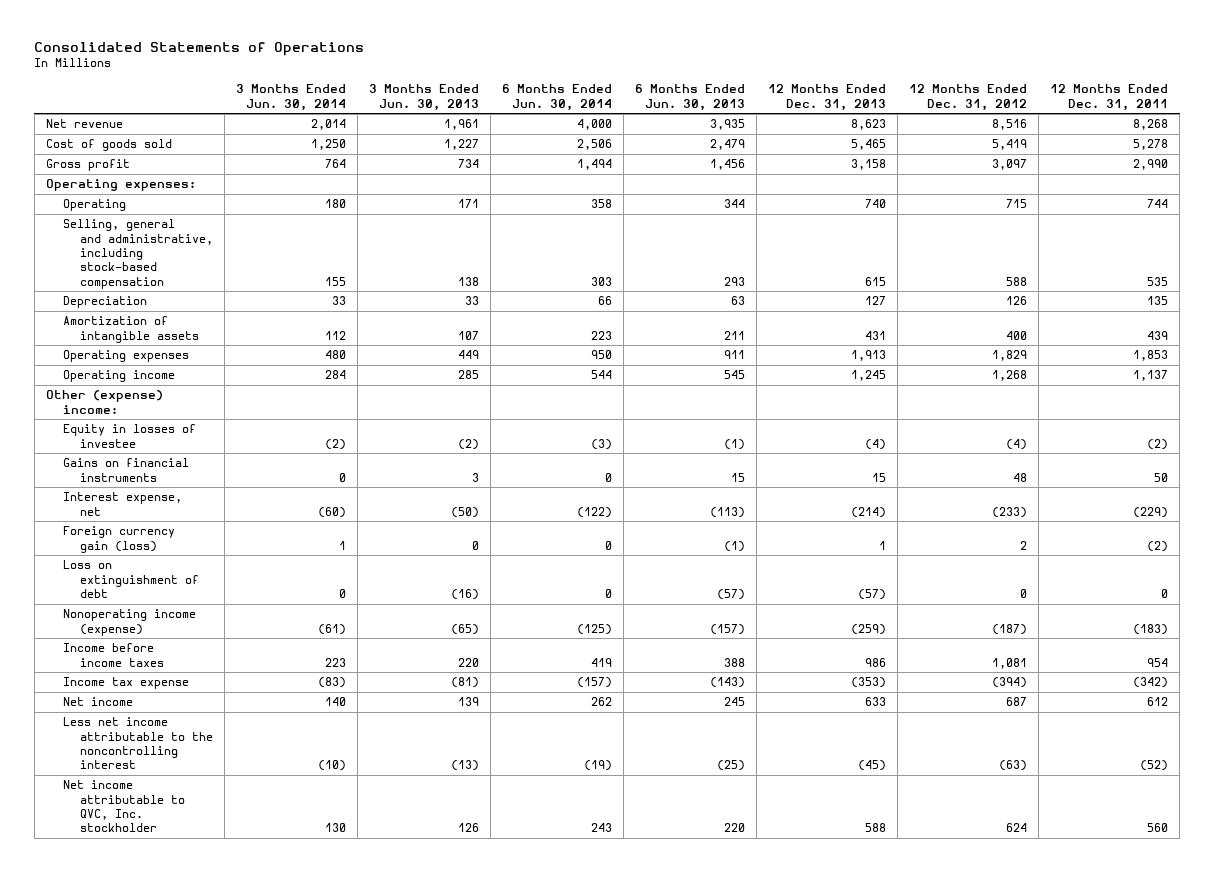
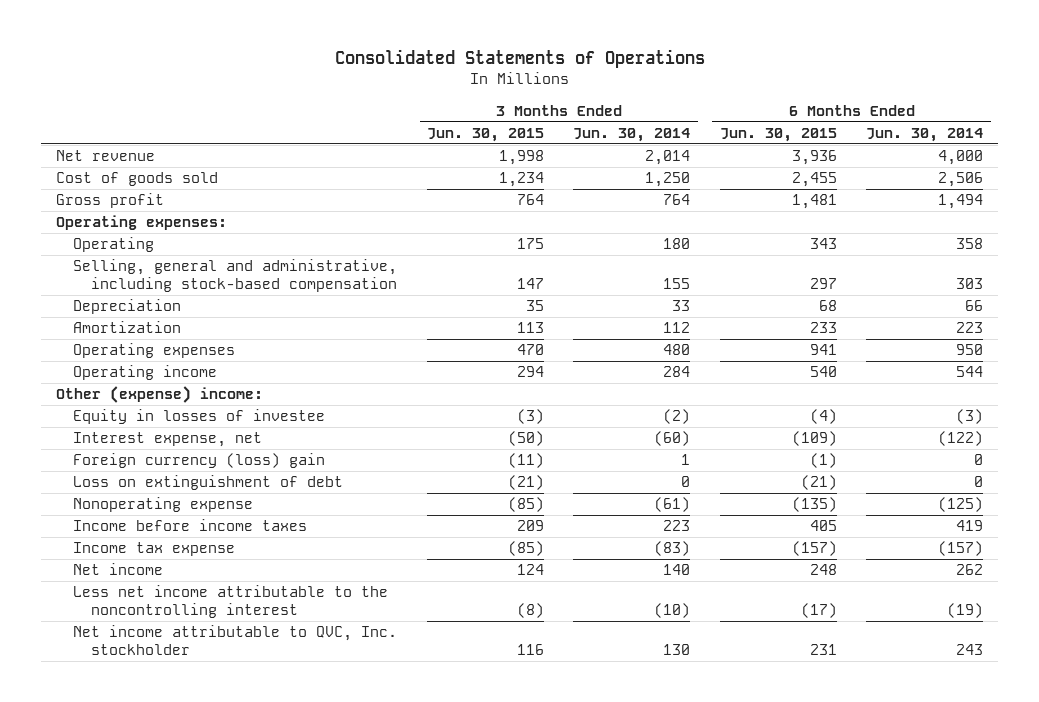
[369,84,480,111] 3 Months Ended Jun. 30, 2013 -> none
[635,84,746,111] 6 Months Ended Jun. 30, 2013 -> none
[768,84,887,111] 12 Months Ended Dec. 31, 2013 -> none
[909,84,1028,111] 12 Months Ended Dec. 31, 2012 -> none
[1050,84,1169,111] 12 Months Ended Dec. 31, 2011 -> none
none -> [426,127,544,142] Jun. 30, 2015
none -> [719,127,837,142] Jun. 30, 2015
[62,316,200,343] Amortization of intangible assets -> [73,321,182,334] Amortization
[62,458,189,482] Gains on financial instruments -> none
[62,526,175,553] Foreign currency gain (loss) -> [73,453,326,469] Foreign currency (loss) gain
[62,609,196,636] Nonoperating income (expense) -> [73,497,254,513] Nonoperating expense

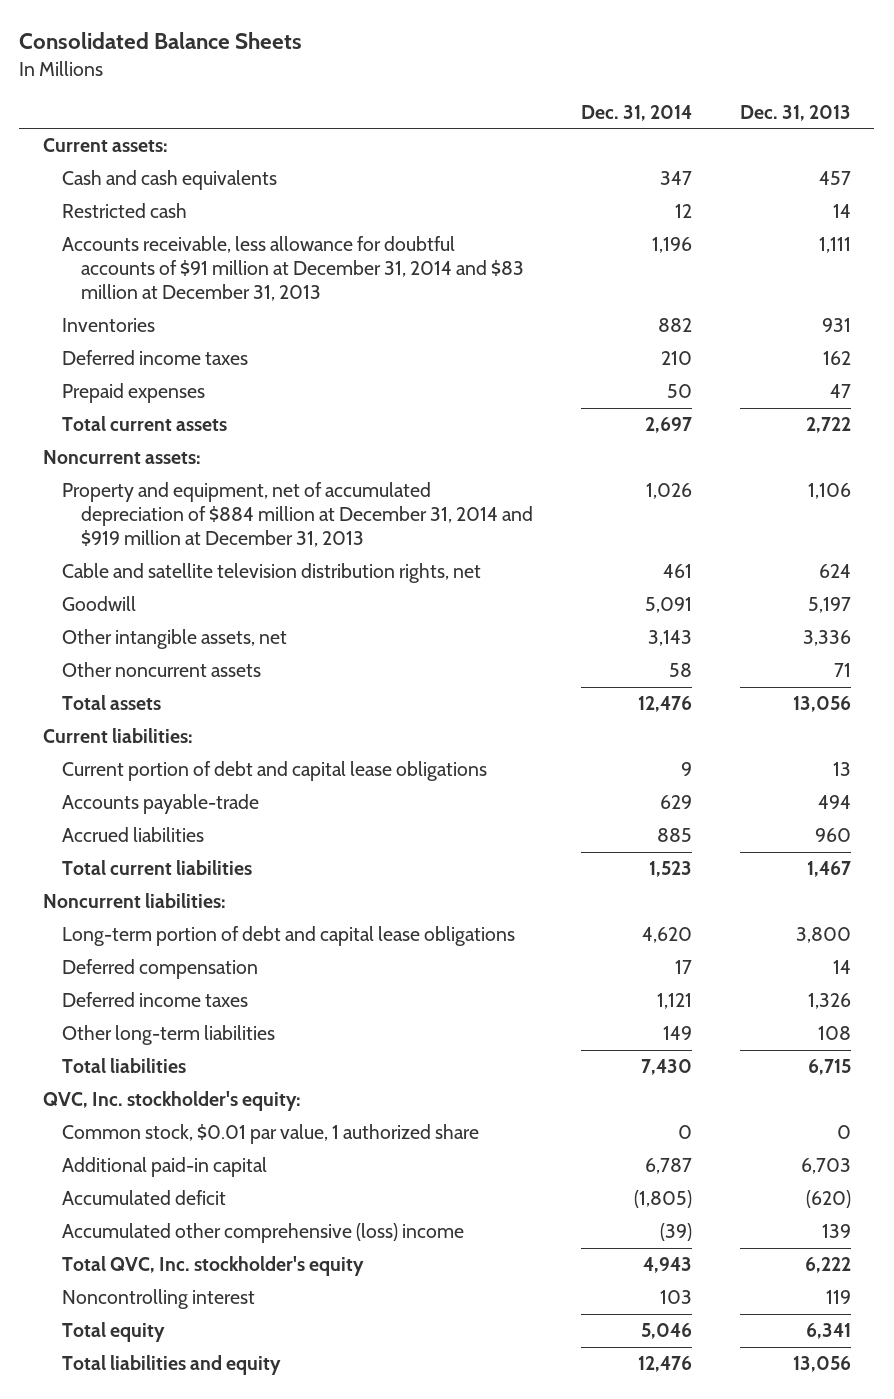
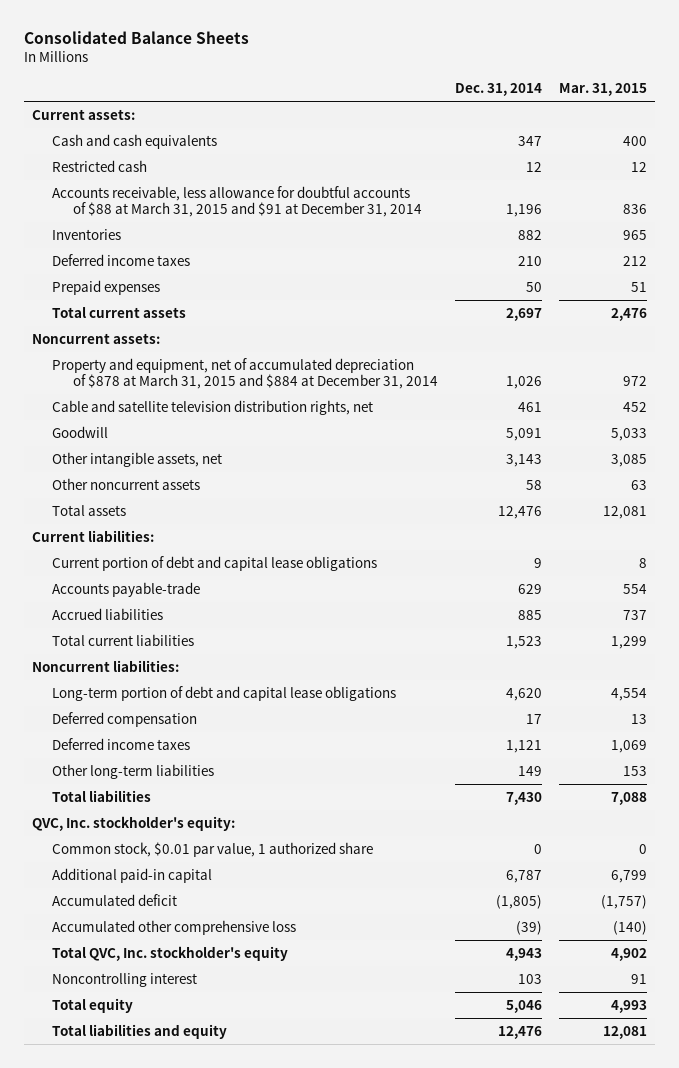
[739,104,851,121] Dec. 31, 2013 -> none
none -> [558,83,647,97] Mar. 31, 2015
[61,236,524,302] Accounts receivable, less allowance for doubtful accounts of $91 million at December 31, 2014 and $83 million at December 31, 2013 -> [52,185,422,218] Accounts receivable, less allowance for doubtful accounts of $88 at March 31, 2015 and $91 at December 31, 2014
[61,482,533,548] Property and equipment, net of accumulated depreciation of $884 million at December 31, 2014 and $919 million at December 31, 2013 -> [52,357,438,390] Property and equipment, net of accumulated depreciation of $878 at March 31, 2015 and $884 at December 31, 2014
[61,1223,464,1244] Accumulated other comprehensive (loss) income -> [52,919,297,935] Accumulated other comprehensive loss

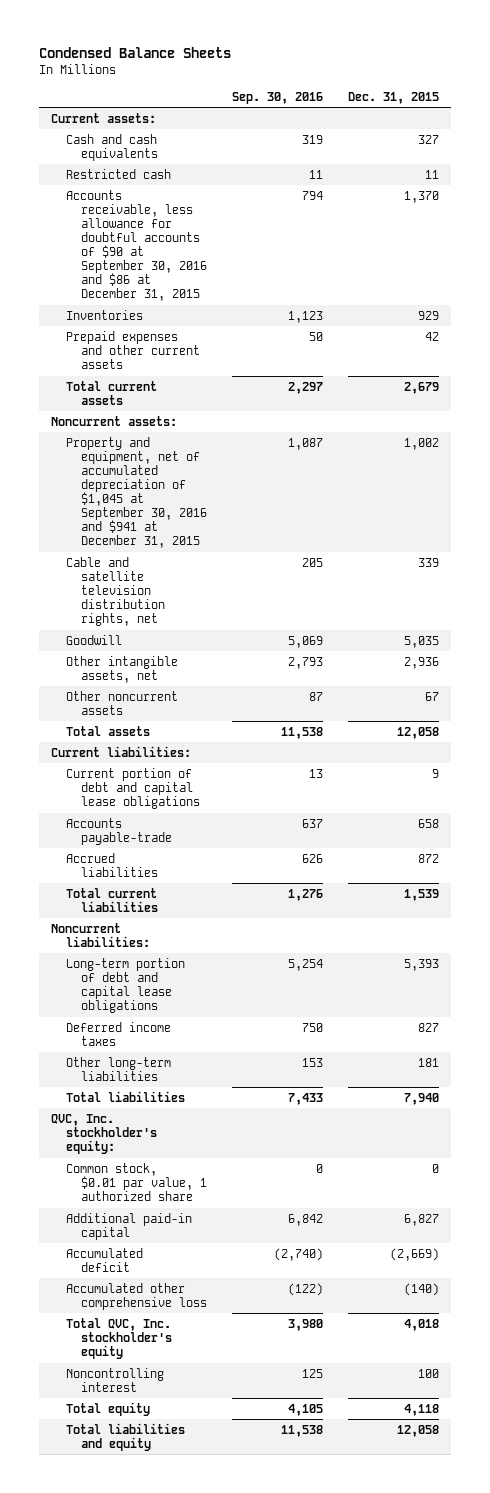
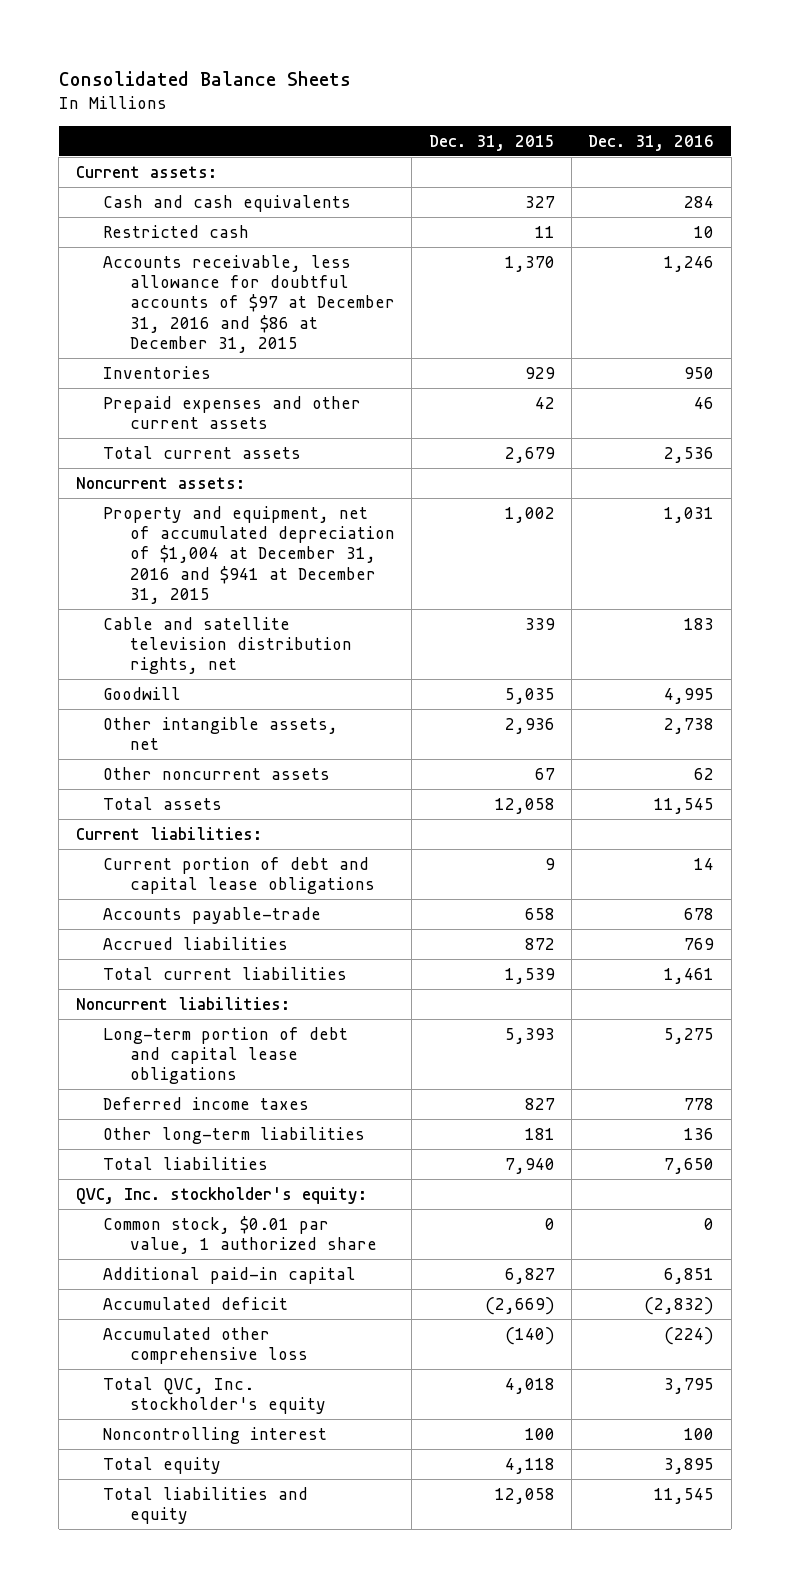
[38,46,231,58] Condensed Balance Sheets -> [58,70,351,86] Consolidated Balance Sheets
[231,91,323,104] Sep. 30, 2016 -> none
none -> [588,134,715,151] Dec. 31, 2016
[66,189,207,302] Accounts receivable, less allowance for doubtful accounts of $90 at September 30, 2016 and $86 at December 31, 2015 -> [102,254,396,353] Accounts receivable, less allowance for doubtful accounts of $97 at December 31, 2016 and $86 at December 31, 2015
[66,436,207,549] Property and equipment, net of accumulated depreciation of $1,045 at September 30, 2016 and $941 at December 31, 2015 -> [102,505,396,604] Property and equipment, net of accumulated depreciation of $1,004 at December 31, 2016 and $941 at December 31, 2015

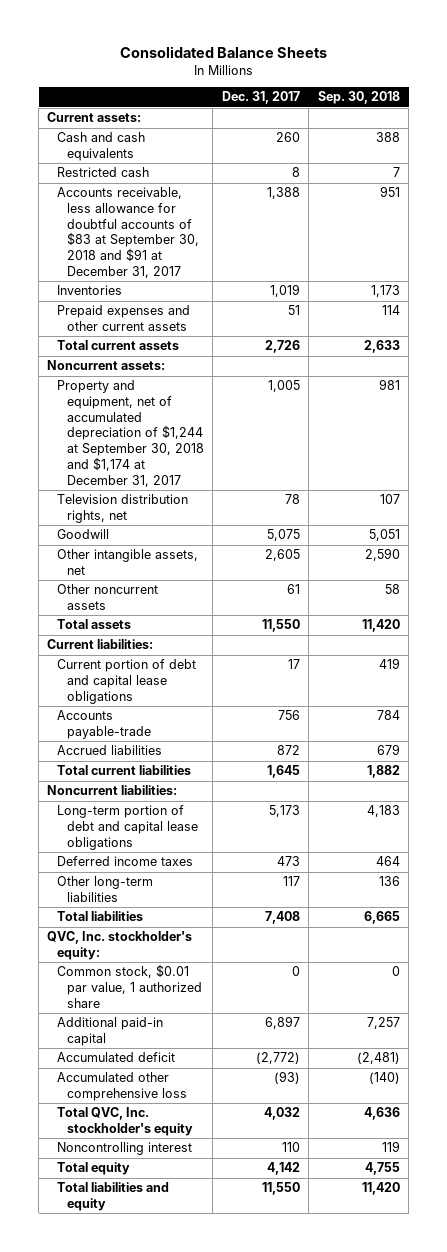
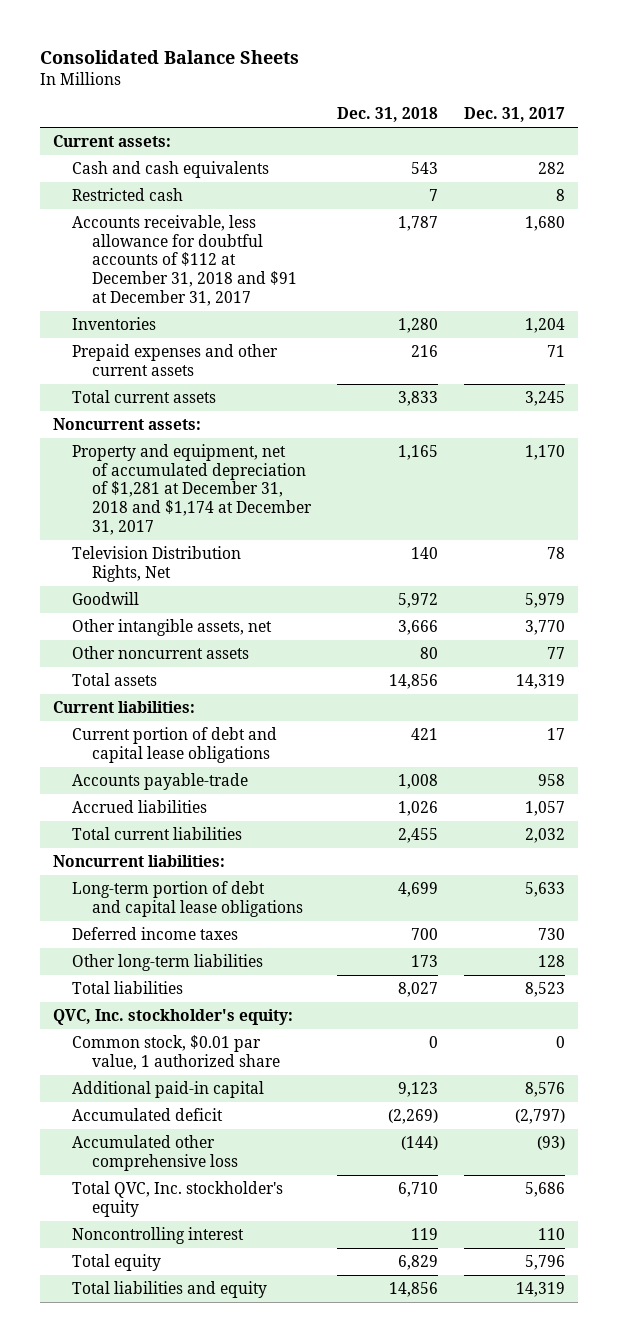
[317,91,400,105] Sep. 30, 2018 -> none
none -> [337,107,439,123] Dec. 31, 2018
[275,132,300,143] 260 -> [538,162,566,175] 282
[57,187,200,278] Accounts receivable, less allowance for doubtful accounts of $83 at September 30, 2018 and $91 at December 31, 2017 -> [72,215,298,306] Accounts receivable, less allowance for doubtful accounts of $112 at December 31, 2018 and $91 at December 31, 2017
[266,187,300,200] 1,388 -> [525,216,566,232] 1,680
[269,284,300,298] 1,019 -> [525,318,566,334] 1,204
[287,305,300,316] 51 -> [547,345,566,358] 71
[264,340,300,354] 2,726 -> [525,391,566,407] 3,245
[57,380,205,487] Property and equipment, net of accumulated depreciation of $1,244 at September 30, 2018 and $1,174 at December 31, 2017 -> [72,444,313,535] Property and equipment, net of accumulated depreciation of $1,281 at December 31, 2018 and $1,174 at December 31, 2017
[267,380,300,393] 1,005 -> [525,445,566,461] 1,170
[57,494,189,524] Television distribution rights, net -> [72,546,242,582] Television Distribution Rights, Net
[266,529,300,542] 5,075 -> [525,593,566,609] 5,979
[264,549,300,562] 2,605 -> [525,620,566,636] 3,770
[286,584,300,595] 61 -> [547,647,566,660] 77
[261,619,300,633] 11,550 -> [516,674,566,690] 14,319
[277,710,300,721] 756 -> [538,774,566,787] 958
[276,745,300,756] 872 -> [525,801,566,817] 1,057
[266,765,300,779] 1,645 -> [525,828,566,844] 2,032
[268,805,300,818] 5,173 -> [525,882,566,898] 5,633
[276,856,300,867] 473 -> [538,928,566,941] 730
[282,876,300,887] 117 -> [538,955,566,968] 128
[264,911,300,925] 7,408 -> [525,982,566,998] 8,523
[264,1016,300,1030] 6,897 -> [525,1082,566,1098] 8,576
[255,1052,300,1065] (2,772) -> [515,1109,566,1125] (2,797)
[263,1107,300,1121] 4,032 -> [525,1182,566,1198] 5,686
[266,1162,300,1176] 4,142 -> [525,1255,566,1271] 5,796
[261,1182,300,1196] 11,550 -> [516,1282,566,1298] 14,319

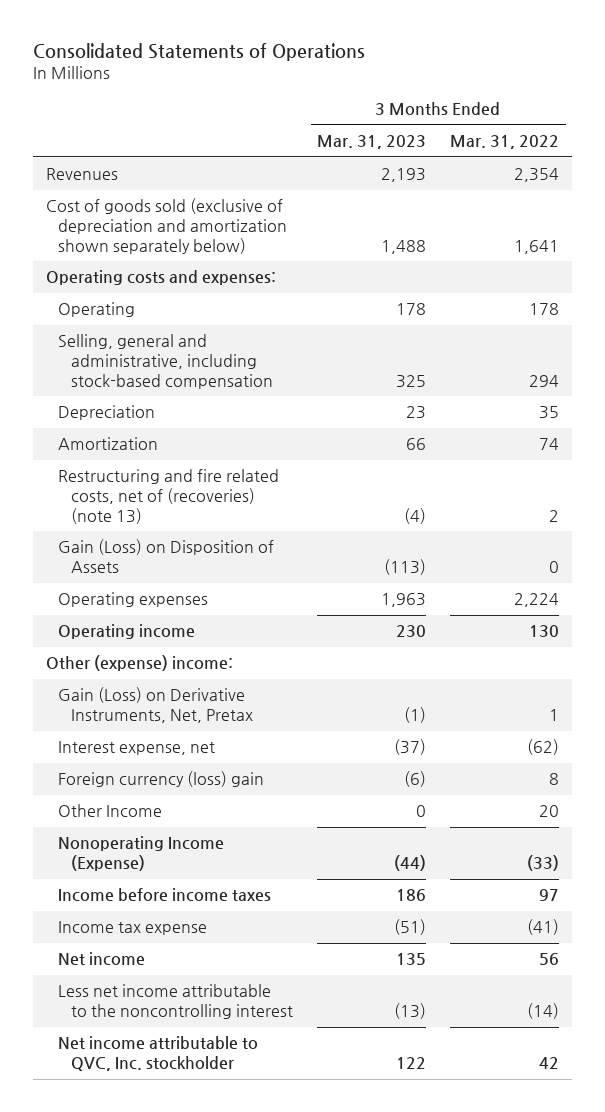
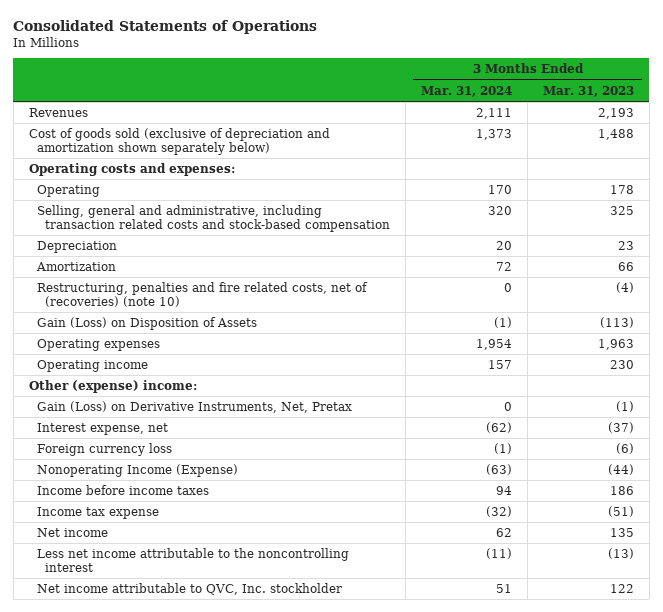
[450,135,560,150] Mar. 31, 2022 -> none
none -> [421,85,513,97] Mar. 31, 2024
[58,334,273,390] Selling, general and administrative, including stock-based compensation -> [36,204,391,232] Selling, general and administrative, including transaction related costs and stock-based compensation
[58,469,280,525] Restructuring and fire related costs, net of (recoveries) (note 13) -> [36,281,368,307] Restructuring, penalties and fire related costs, net of (recoveries) (note 10)
[58,804,163,818] Other Income -> none
[58,771,265,788] Foreign currency (loss) gain -> [36,442,172,456] Foreign currency loss

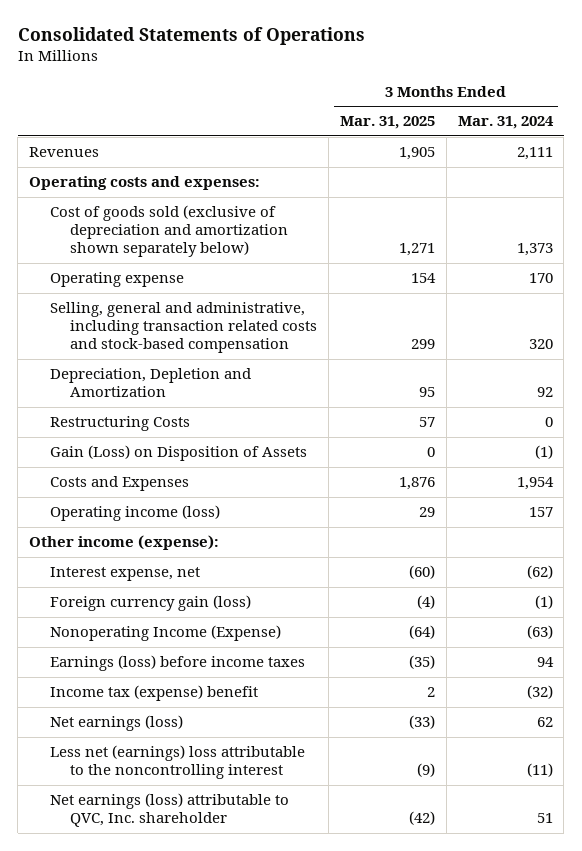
[542,85,634,97] Mar. 31, 2023 -> none
none -> [339,116,435,130] Mar. 31, 2025
[28,127,330,155] Cost of goods sold (exclusive of depreciation and amortization shown separately below) -> [49,205,289,258] Cost of goods sold (exclusive of depreciation and amortization shown separately below)
[36,184,100,197] Operating -> [49,272,184,288] Operating expense
[36,240,117,253] Depreciation -> none
[35,261,116,271] Amortization -> none
[36,281,368,307] Restructuring, penalties and fire related costs, net of (recoveries) (note 10) -> none
none -> [49,368,251,398] Depreciation, Depletion and Amortization
none -> [49,416,190,432] Restructuring Costs
[36,400,352,413] Gain (Loss) on Derivative Instruments, Net, Pretax -> none
[36,338,160,351] Operating expenses -> [49,476,189,492] Costs and Expenses
[36,359,148,372] Operating income -> [49,505,220,522] Operating income (loss)
[28,379,197,393] Other (expense) income: -> [29,535,220,551] Other income (expense):
[36,442,172,456] Foreign currency loss -> [49,595,251,612] Foreign currency gain (loss)
[36,484,209,495] Income before income taxes -> [49,655,305,672] Earnings (loss) before income taxes
[36,506,159,519] Income tax expense -> [49,685,258,702] Income tax (expense) benefit
[36,527,108,537] Net income -> [49,715,183,732] Net earnings (loss)
[36,547,349,572] Less net income attributable to the noncontrolling interest -> [49,745,305,780] Less net (earnings) loss attributable to the noncontrolling interest
[36,582,342,595] Net income attributable to QVC, Inc. stockholder -> [49,793,289,828] Net earnings (loss) attributable to QVC, Inc. shareholder

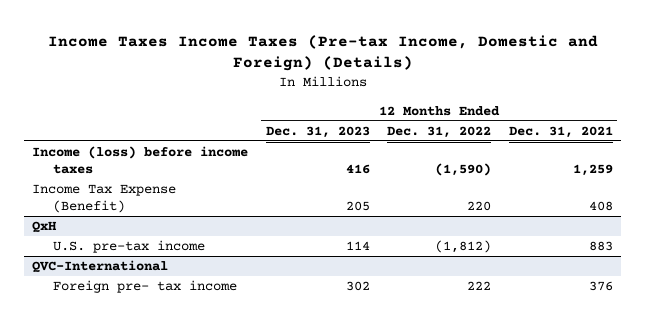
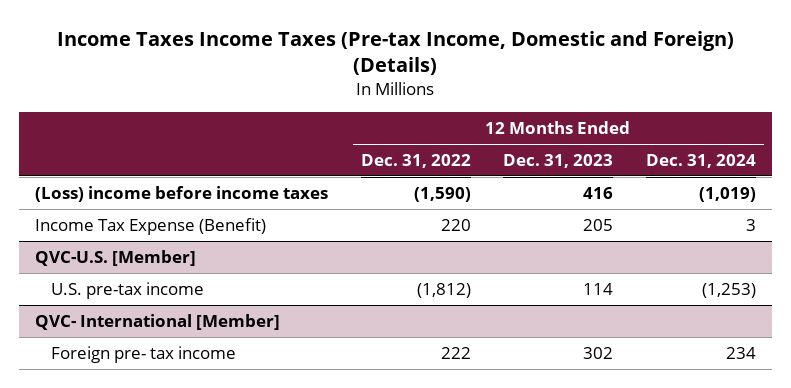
[508,125,613,138] Dec. 31, 2021 -> none
none -> [645,153,756,168] Dec. 31, 2024
[32,146,249,174] Income (loss) before income taxes -> [35,185,329,202] (Loss) income before income taxes
[32,221,58,234] QxH -> [35,249,197,266] QVC-U.S. [Member]
[32,260,169,274] QVC-International -> [35,313,281,330] QVC- International [Member]

